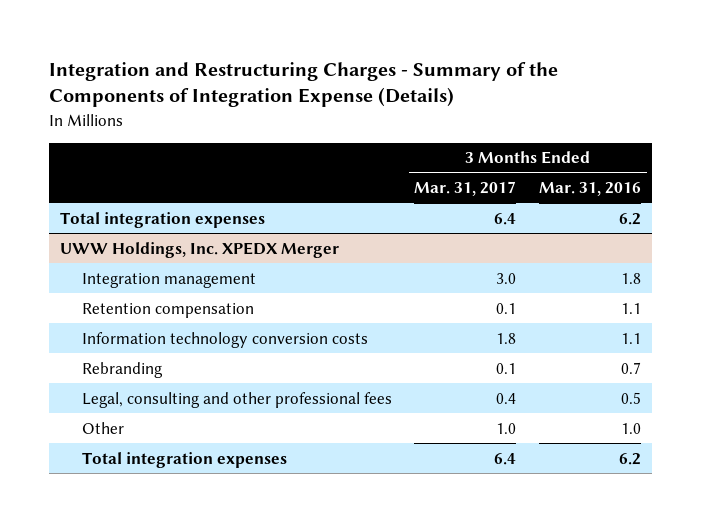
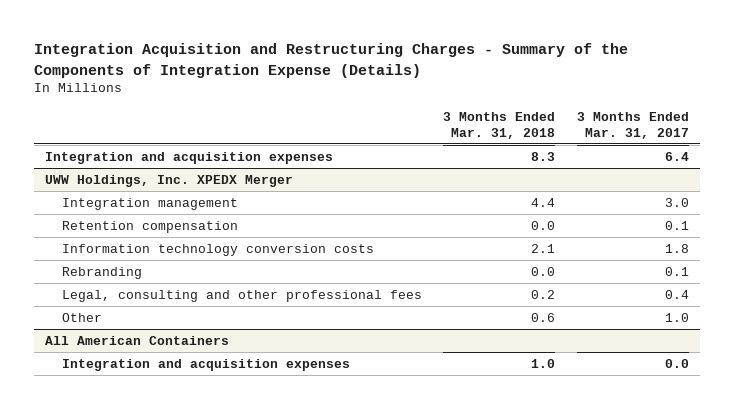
[48,61,558,108] Integration and Restructuring Charges - Summary of the Components of Integration Expense (Details) -> [34,43,629,78] Integration Acquisition and Restructuring Charges - Summary of the Components of Integration Expense (Details)
[538,182,641,197] Mar. 31, 2016 -> none
none -> [443,111,556,139] 3 Months Ended Mar. 31, 2018
[60,211,266,228] Total integration expenses -> none
none -> [45,151,334,164] Integration and acquisition expenses
[81,451,287,468] Total integration expenses -> none
none -> [45,335,230,345] All American Containers
none -> [61,358,350,371] Integration and acquisition expenses

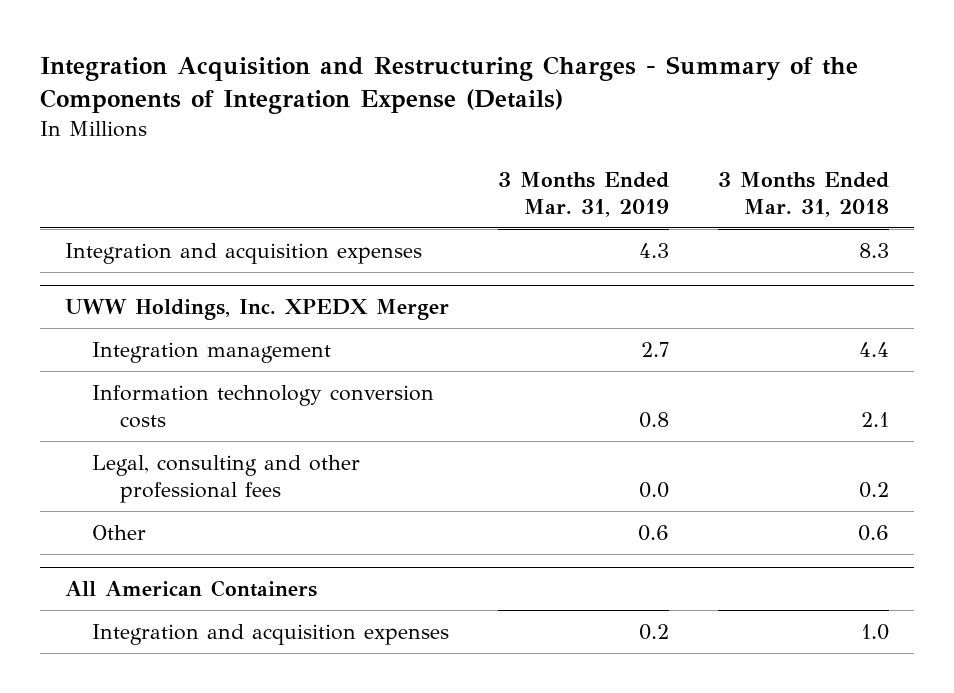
[577,111,690,139] 3 Months Ended Mar. 31, 2017 -> none
none -> [498,171,670,217] 3 Months Ended Mar. 31, 2019
[61,220,238,233] Retention compensation -> none
[61,266,142,279] Rebranding -> none

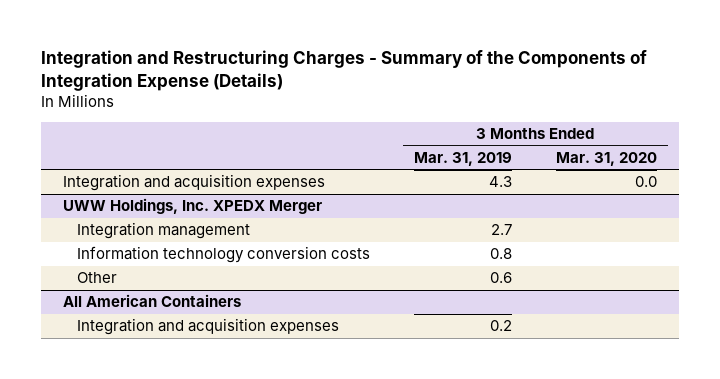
[40,55,859,115] Integration Acquisition and Restructuring Charges - Summary of the Components of Integration Expense (Details) -> [40,49,647,92] Integration and Restructuring Charges - Summary of the Components of Integration Expense (Details)
[718,171,890,217] 3 Months Ended Mar. 31, 2018 -> none
none -> [556,151,658,166] Mar. 31, 2020
[92,454,361,504] Legal, consulting and other professional fees -> none

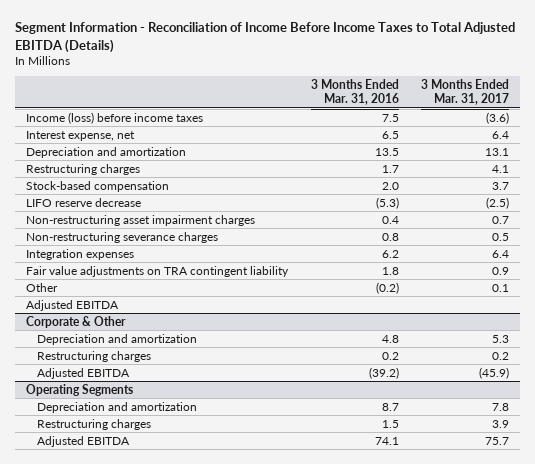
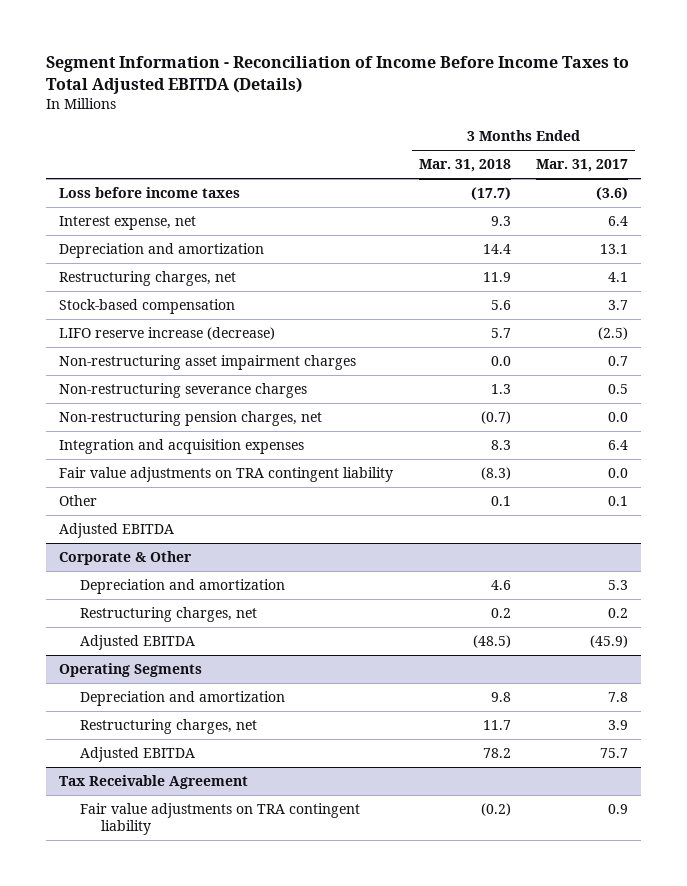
[310,79,399,105] 3 Months Ended Mar. 31, 2016 -> none
none -> [418,159,511,173] Mar. 31, 2018
[26,111,204,124] Income (loss) before income taxes -> [59,186,241,198] Loss before income taxes
[26,163,141,175] Restructuring charges -> [59,270,237,286] Restructuring charges, net
[26,197,142,207] LIFO reserve decrease -> [59,326,276,340] LIFO reserve increase (decrease)
none -> [59,410,323,426] Non-restructuring pension charges, net
[26,248,135,260] Integration expenses -> [59,438,305,454] Integration and acquisition expenses
[492,266,510,275] 0.9 -> [608,467,629,478] 0.0
[37,350,152,362] Restructuring charges -> [79,606,257,622] Restructuring charges, net
[37,418,152,430] Restructuring charges -> [79,718,257,734] Restructuring charges, net
none -> [59,774,249,789] Tax Receivable Agreement
none -> [79,802,360,835] Fair value adjustments on TRA contingent liability

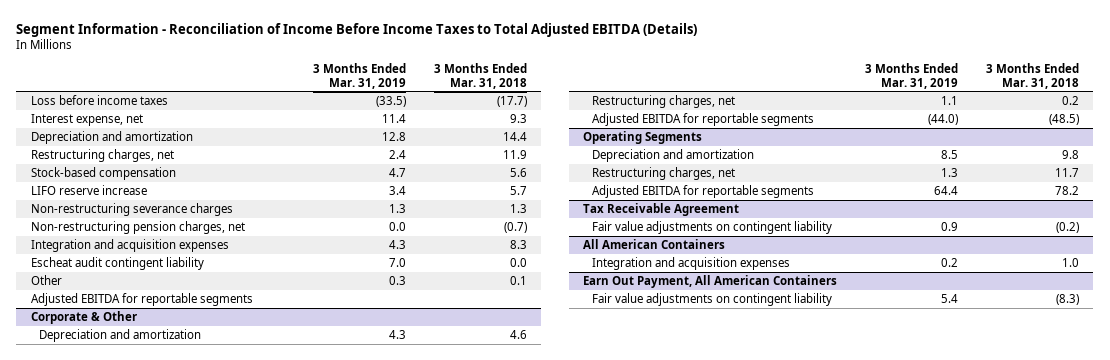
[536,159,629,173] Mar. 31, 2017 -> none
none -> [312,63,406,89] 3 Months Ended Mar. 31, 2019
[59,354,357,370] Non-restructuring asset impairment charges -> none
[59,326,276,340] LIFO reserve increase (decrease) -> [30,184,147,195] LIFO reserve increase
[59,466,394,482] Fair value adjustments on TRA contingent liability -> none
none -> [30,256,204,270] Escheat audit contingent liability
[59,522,175,538] Adjusted EBITDA -> [30,292,253,306] Adjusted EBITDA for reportable segments
[79,634,195,650] Adjusted EBITDA -> [591,112,814,126] Adjusted EBITDA for reportable segments
[79,746,195,762] Adjusted EBITDA -> [591,184,814,198] Adjusted EBITDA for reportable segments
[79,802,360,835] Fair value adjustments on TRA contingent liability -> [591,220,832,234] Fair value adjustments on contingent liability
none -> [583,238,726,249] All American Containers
none -> [591,256,790,270] Integration and acquisition expenses
none -> [583,274,838,288] Earn Out Payment, All American Containers
none -> [591,292,832,306] Fair value adjustments on contingent liability

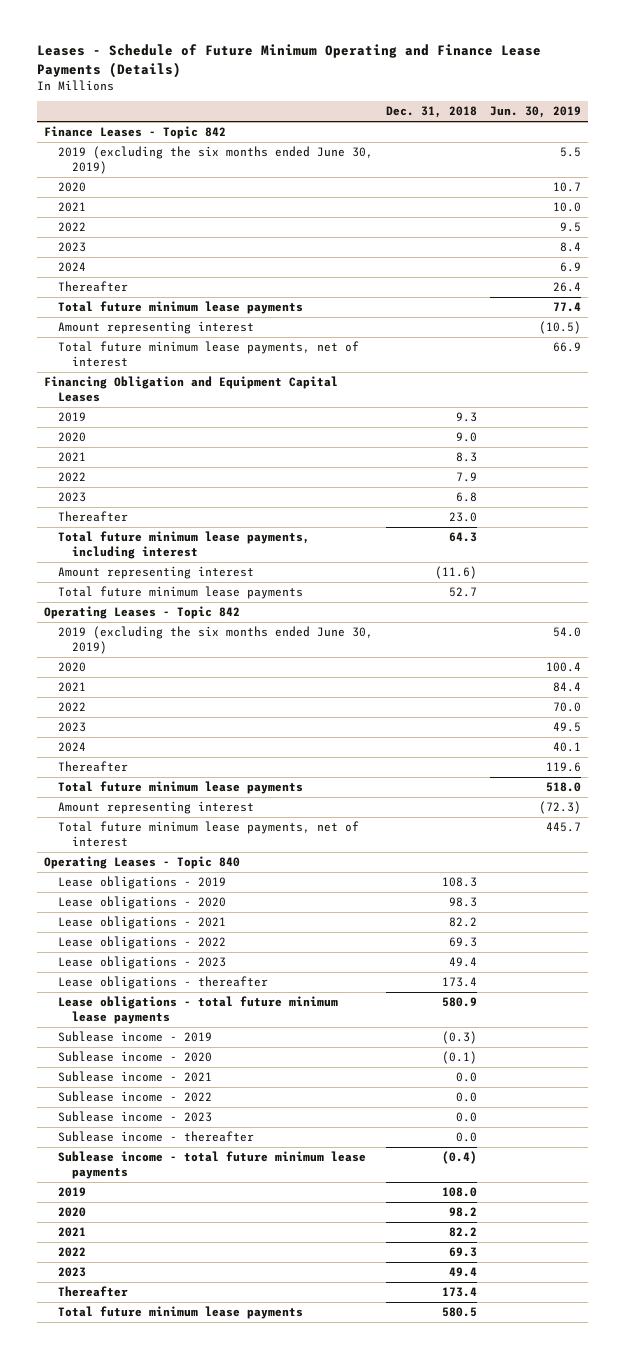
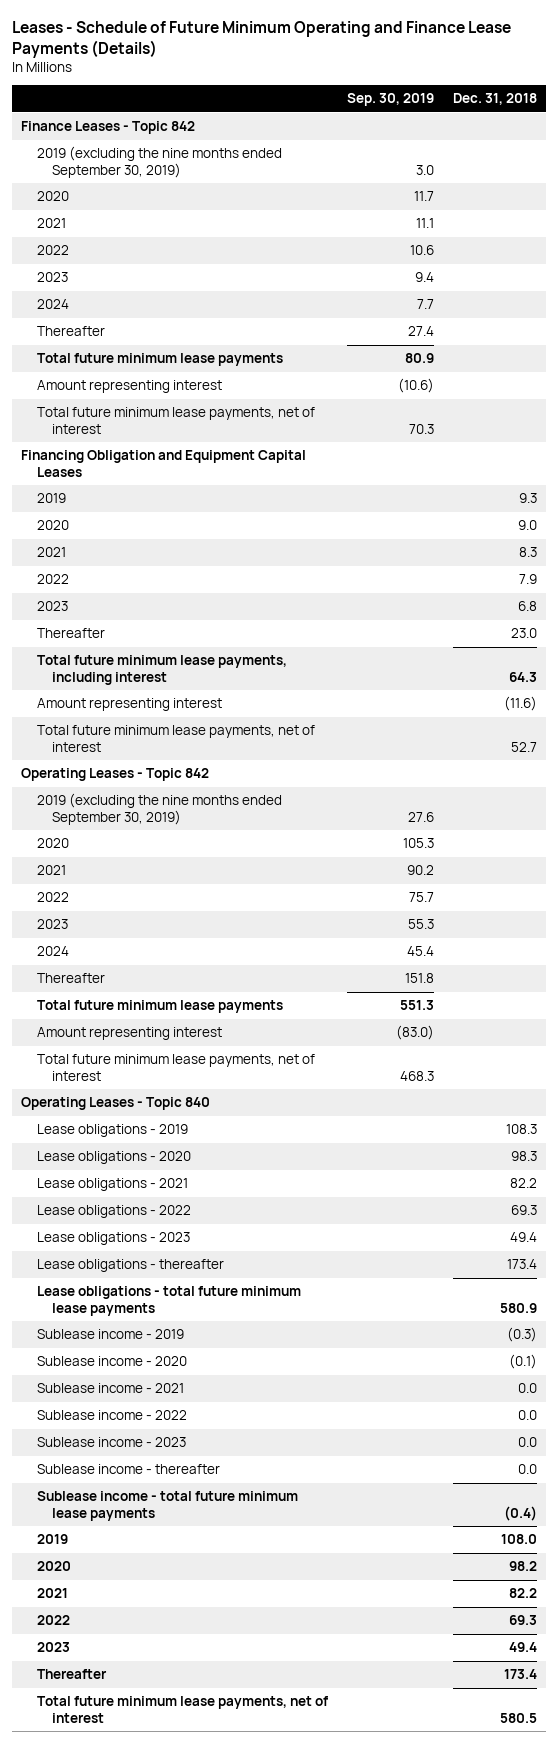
[490,106,582,119] Jun. 30, 2019 -> none
none -> [346,93,434,107] Sep. 30, 2019
[58,145,374,175] 2019 (excluding the six months ended June 30, 2019) -> [36,146,282,178] 2019 (excluding the nine months ended September 30, 2019)
[58,585,304,599] Total future minimum lease payments -> [36,725,315,752] Total future minimum lease payments, net of interest
[58,625,374,655] 2019 (excluding the six months ended June 30, 2019) -> [36,793,282,825] 2019 (excluding the nine months ended September 30, 2019)
[58,1305,304,1319] Total future minimum lease payments -> [36,1696,328,1723] Total future minimum lease payments, net of interest

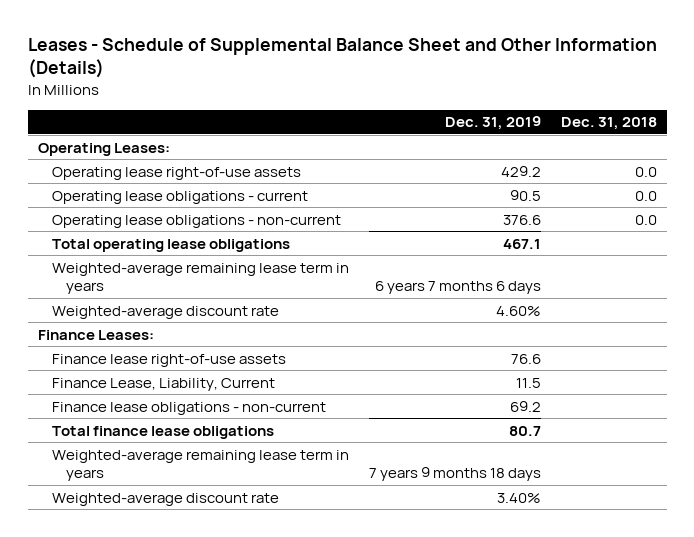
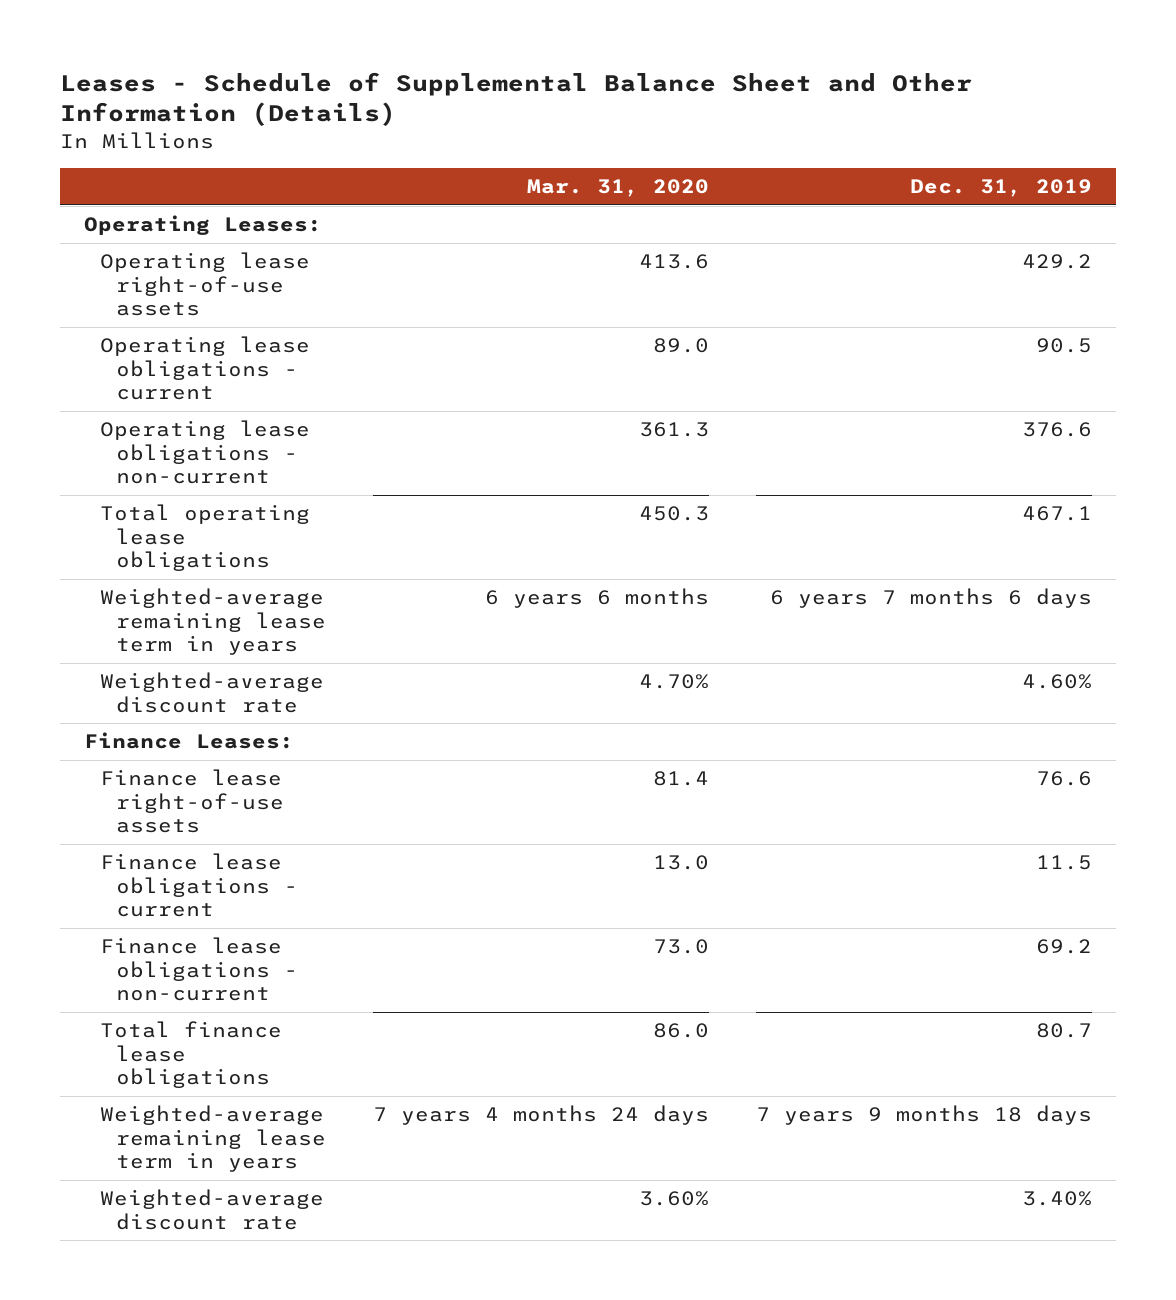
[560,117,657,131] Dec. 31, 2018 -> none
none -> [526,178,709,197] Mar. 31, 2020
[52,377,276,391] Finance Lease, Liability, Current -> [99,853,298,917] Finance lease obligations - current

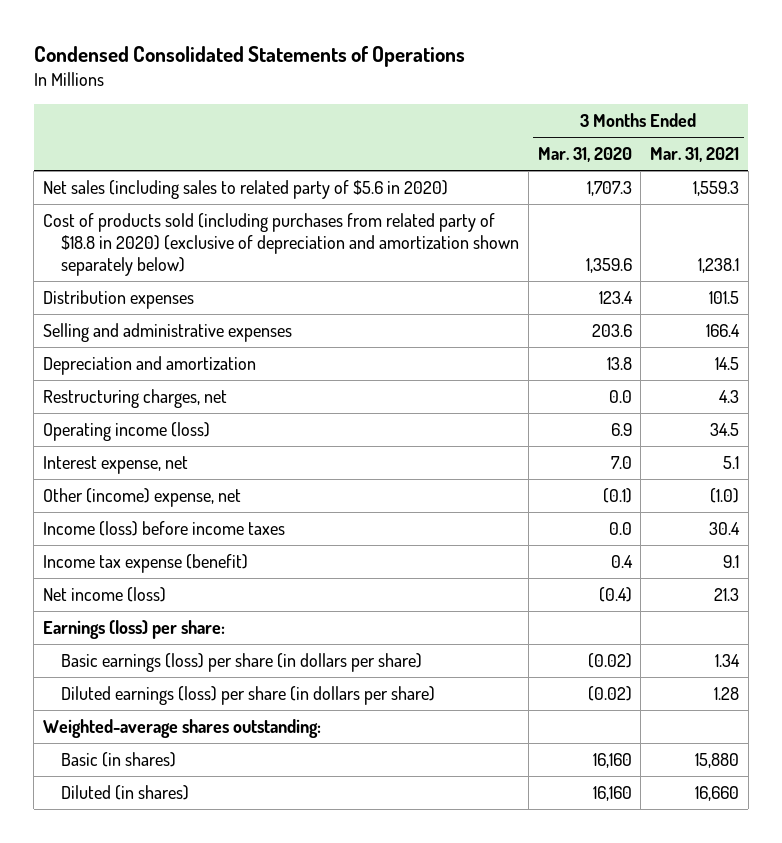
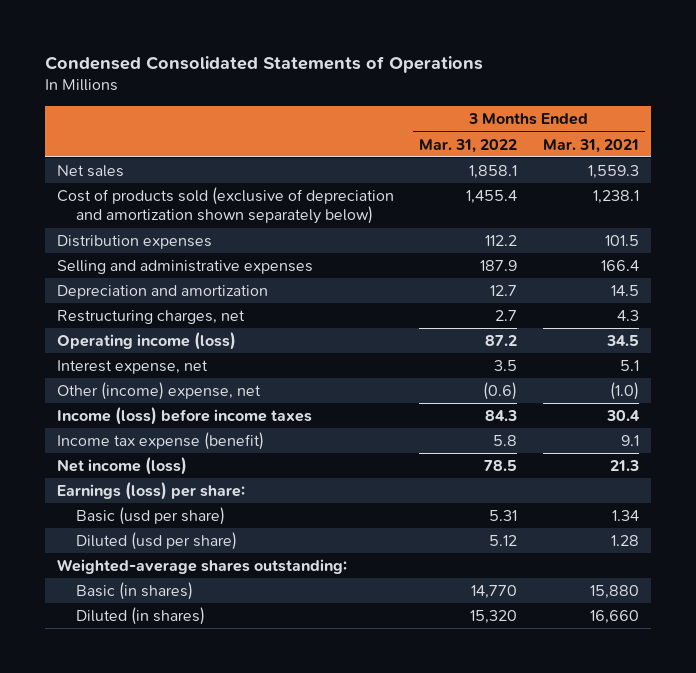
[537,147,632,163] Mar. 31, 2020 -> none
none -> [419,138,518,153] Mar. 31, 2022
[43,180,449,200] Net sales (including sales to related party of $5.6 in 2020) -> [57,165,125,178] Net sales
[43,213,520,276] Cost of products sold (including purchases from related party of $18.8 in 2020) (exclusive of depreciation and amortization shown separately below) -> [57,187,395,225] Cost of products sold (exclusive of depreciation and amortization shown separately below)
[61,653,423,673] Basic earnings (loss) per share (in dollars per share) -> [75,507,225,526] Basic (usd per share)
[61,686,436,706] Diluted earnings (loss) per share (in dollars per share) -> [75,532,237,551] Diluted (usd per share)

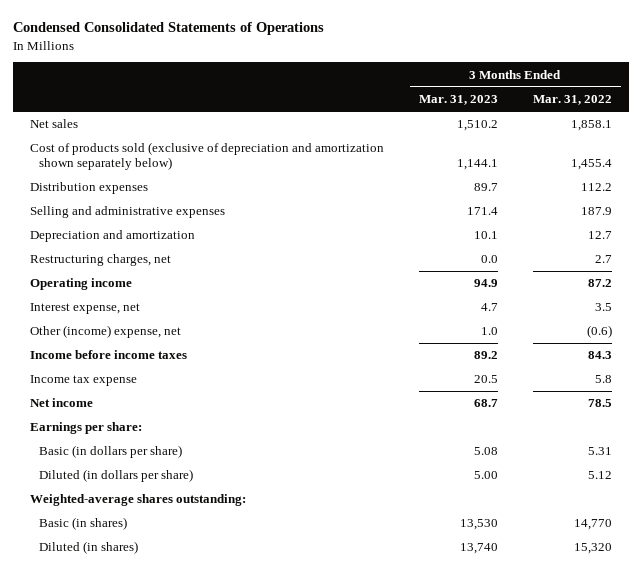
[542,138,639,153] Mar. 31, 2021 -> none
none -> [418,95,498,106] Mar. 31, 2023
[57,332,237,351] Operating income (loss) -> [30,278,133,291] Operating income
[57,407,313,426] Income (loss) before income taxes -> [30,350,188,360] Income before income taxes
[57,432,265,451] Income tax expense (benefit) -> [30,375,138,387] Income tax expense
[57,457,188,476] Net income (loss) -> [30,398,94,408] Net income
[57,482,246,501] Earnings (loss) per share: -> [30,422,143,435] Earnings per share:
[75,507,225,526] Basic (usd per share) -> [39,445,183,459] Basic (in dollars per share)
[75,532,237,551] Diluted (usd per share) -> [39,469,194,483] Diluted (in dollars per share)

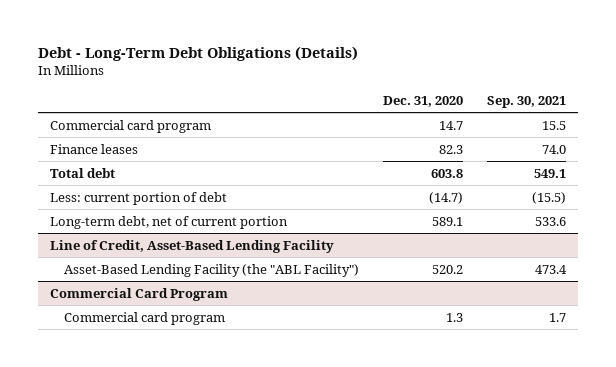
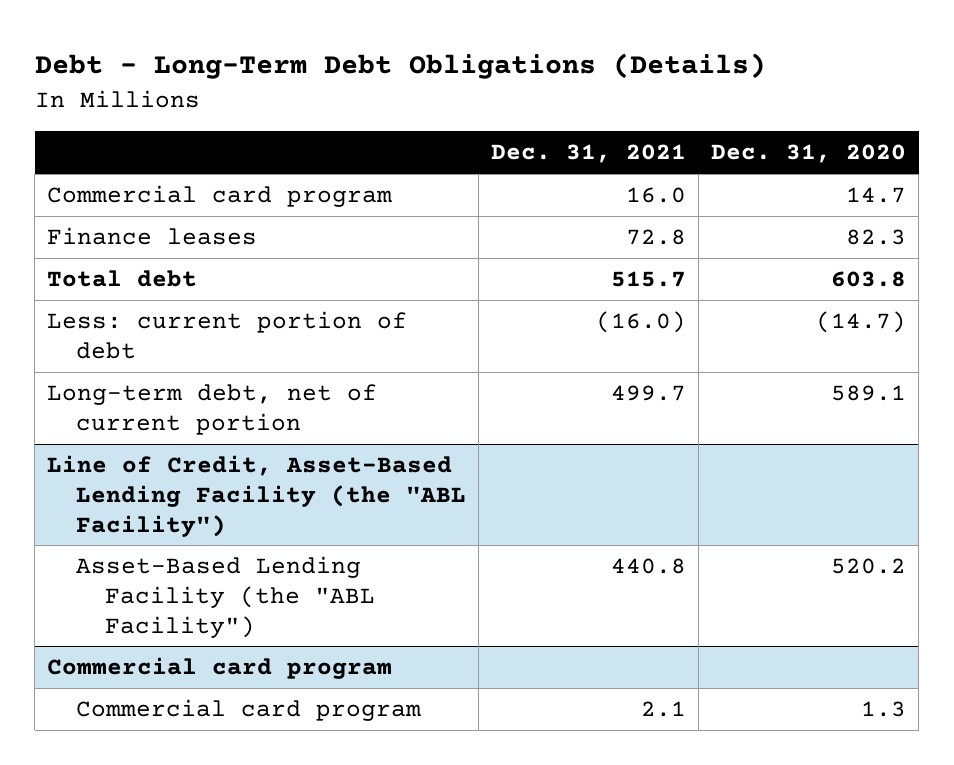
[486,95,566,108] Sep. 30, 2021 -> none
none -> [491,144,687,164] Dec. 31, 2021
[50,239,335,253] Line of Credit, Asset-Based Lending Facility -> [47,455,467,537] Line of Credit, Asset-Based Lending Facility (the "ABL Facility")
[50,287,229,301] Commercial Card Program -> [47,657,393,680] Commercial card program

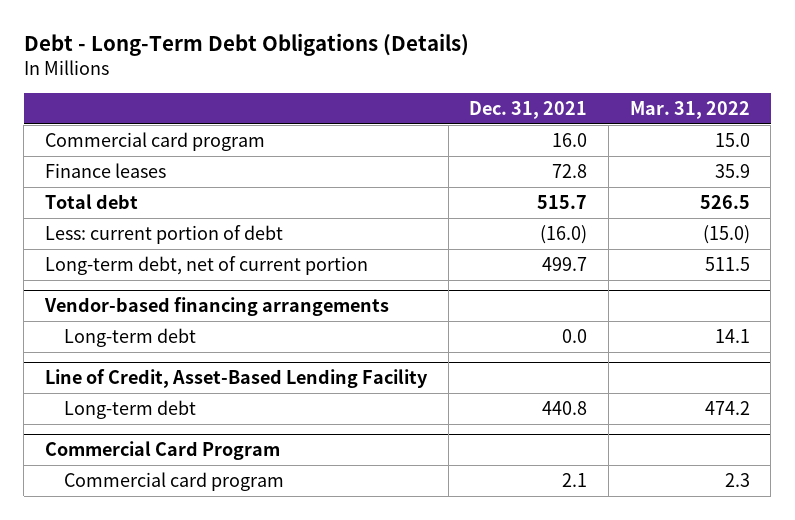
[711,144,907,164] Dec. 31, 2020 -> none
none -> [629,100,750,119] Mar. 31, 2022
none -> [43,297,389,317] Vendor-based financing arrangements
none -> [63,327,196,347] Long-term debt
[47,455,467,537] Line of Credit, Asset-Based Lending Facility (the "ABL Facility") -> [44,369,428,389] Line of Credit, Asset-Based Lending Facility
[76,556,375,638] Asset-Based Lending Facility (the "ABL Facility") -> [63,399,196,419] Long-term debt
[47,657,393,680] Commercial card program -> [44,441,280,461] Commercial Card Program

